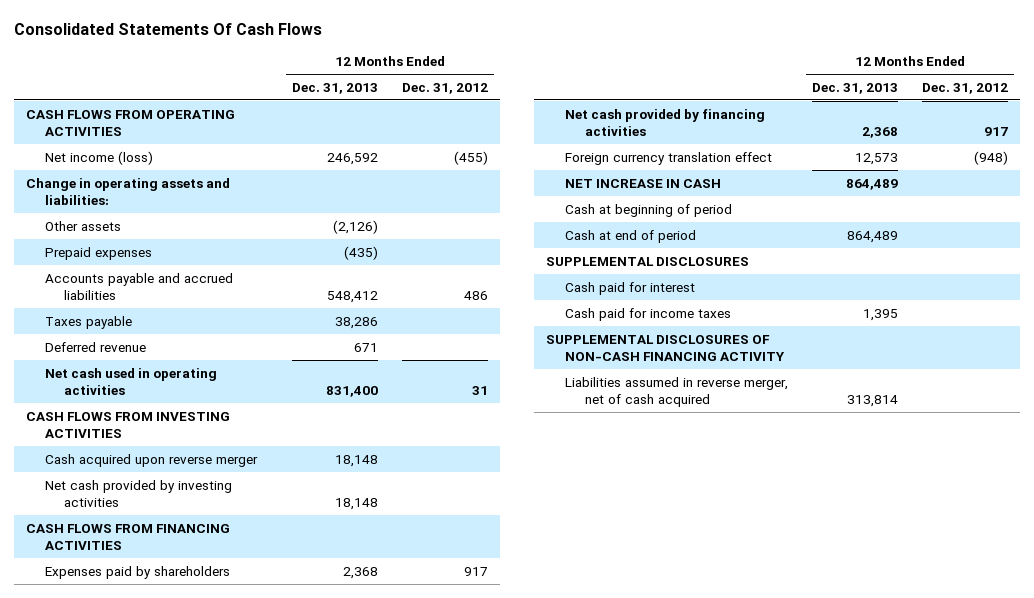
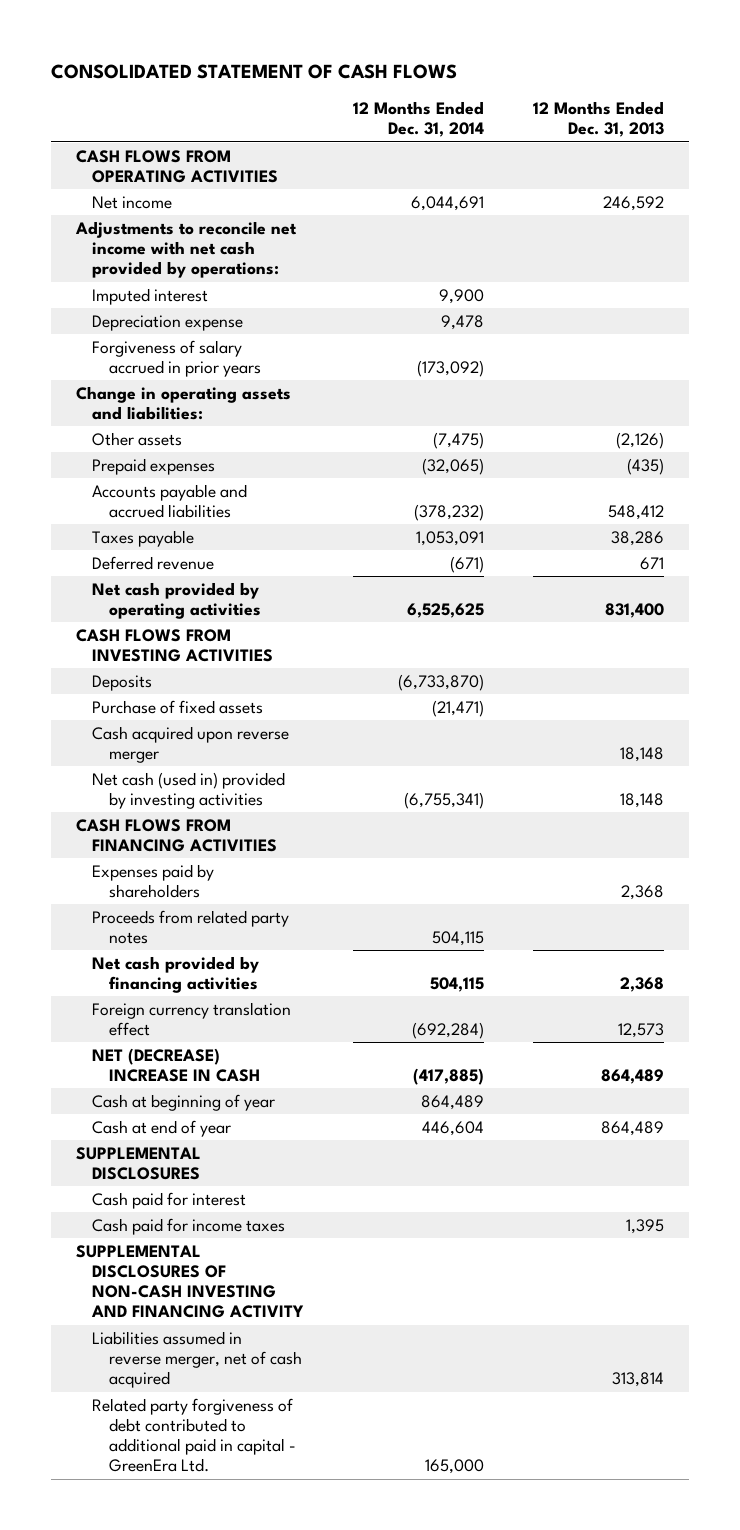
[13,22,322,35] Consolidated Statements Of Cash Flows -> [50,63,457,79] CONSOLIDATED STATEMENT OF CASH FLOWS
[401,83,488,95] Dec. 31, 2012 -> none
none -> [352,101,484,138] 12 Months Ended Dec. 31, 2014
[44,150,153,165] Net income (loss) -> [92,195,173,209] Net income
none -> [74,220,297,279] Adjustments to reconcile net income with net cash provided by operations:
none -> [92,287,209,305] Imputed interest
none -> [92,314,244,331] Depreciation expense
none -> [92,339,262,378] Forgiveness of salary accrued in prior years
[44,367,217,395] Net cash used in operating activities -> [92,581,262,620] Net cash provided by operating activities
none -> [92,674,153,691] Deposits
none -> [92,699,264,714] Purchase of fixed assets
[44,479,232,507] Net cash provided by investing activities -> [92,771,286,810] Net cash (used in) provided by investing activities
none -> [92,909,290,945] Proceeds from related party notes
[565,178,722,188] NET INCREASE IN CASH -> [92,1047,261,1083] NET (DECREASE) INCREASE IN CASH
[565,203,733,217] Cash at beginning of period -> [92,1093,276,1111] Cash at beginning of year
[565,229,697,243] Cash at end of period -> [92,1119,232,1137] Cash at end of year
[545,334,786,361] SUPPLEMENTAL DISCLOSURES OF NON-CASH FINANCING ACTIVITY -> [75,1244,305,1319] SUPPLEMENTAL DISCLOSURES OF NON-CASH INVESTING AND FINANCING ACTIVITY
none -> [92,1397,297,1473] Related party forgiveness of debt contributed to additional paid in capital - GreenEra Ltd.

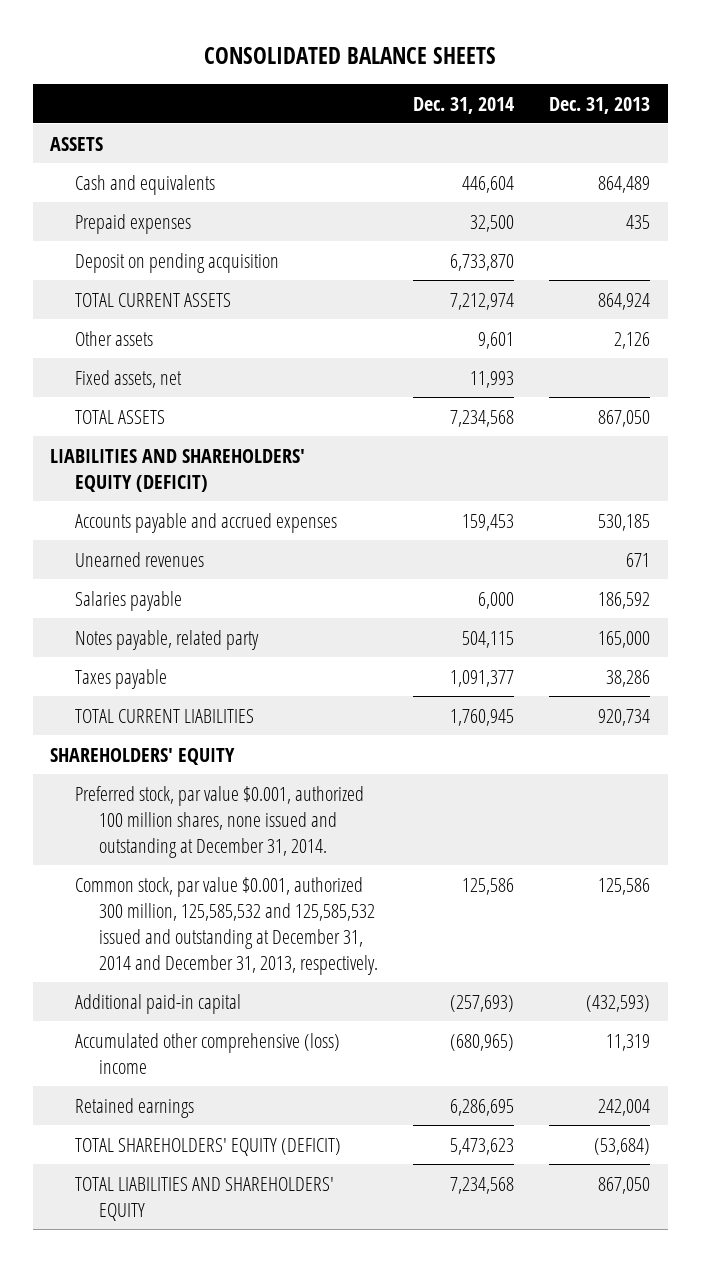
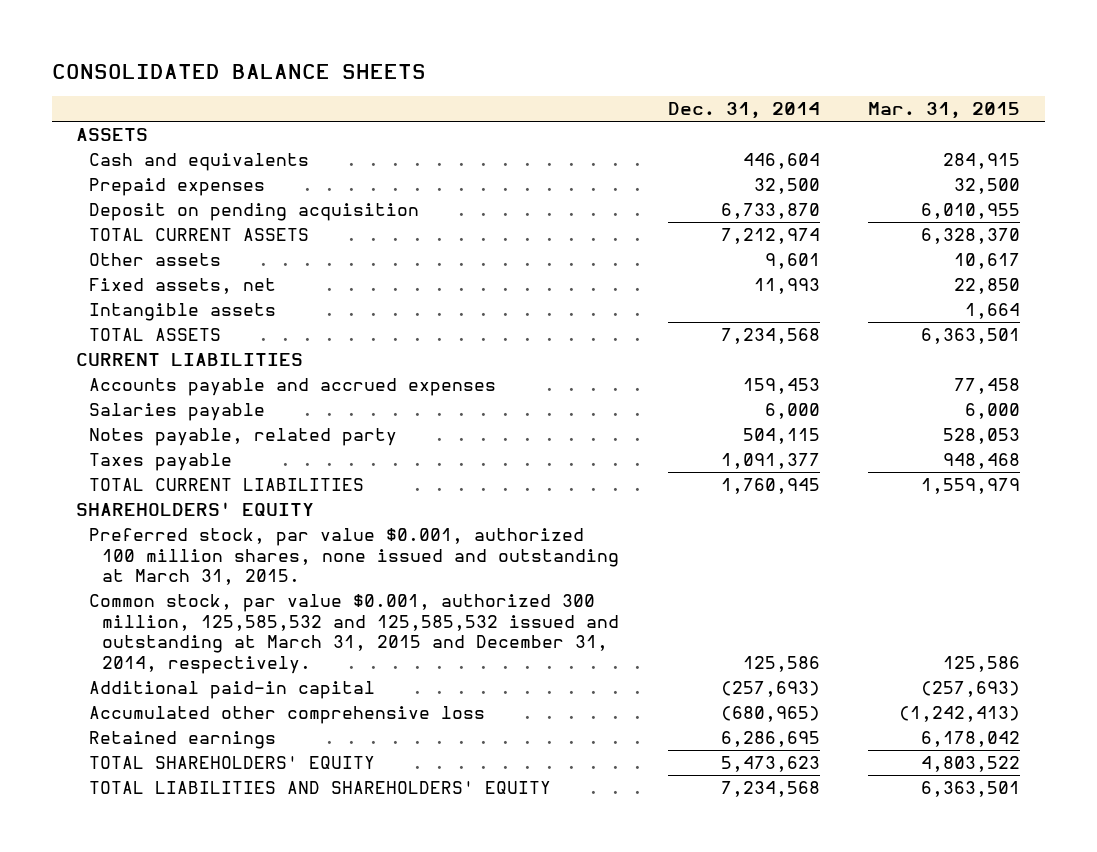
[549,96,651,114] Dec. 31, 2013 -> none
none -> [868,102,1021,120] Mar. 31, 2015
none -> [89,303,277,322] Intangible assets
[50,448,306,492] LIABILITIES AND SHAREHOLDERS' EQUITY (DEFICIT) -> none
none -> [76,353,304,367] CURRENT LIABILITIES
[74,551,204,567] Unearned revenues -> none
[74,785,364,858] Preferred stock, par value $0.001, authorized 100 million shares, none issued and outstanding at December 31, 2014. -> [89,528,620,586] Preferred stock, par value $0.001, authorized 100 million shares, none issued and outstanding at March 31, 2015.
[74,876,379,975] Common stock, par value $0.001, authorized 300 million, 125,585,532 and 125,585,532 issued and outstanding at December 31, 2014 and December 31, 2013, respectively. -> [89,594,620,674] Common stock, par value $0.001, authorized 300 million, 125,585,532 and 125,585,532 issued and outstanding at March 31, 2015 and December 31, 2014, respectively.
[74,1032,340,1074] Accumulated other comprehensive (loss) income -> [89,706,486,725] Accumulated other comprehensive loss
[74,1137,341,1156] TOTAL SHAREHOLDERS' EQUITY (DEFICIT) -> [89,756,376,770] TOTAL SHAREHOLDERS' EQUITY

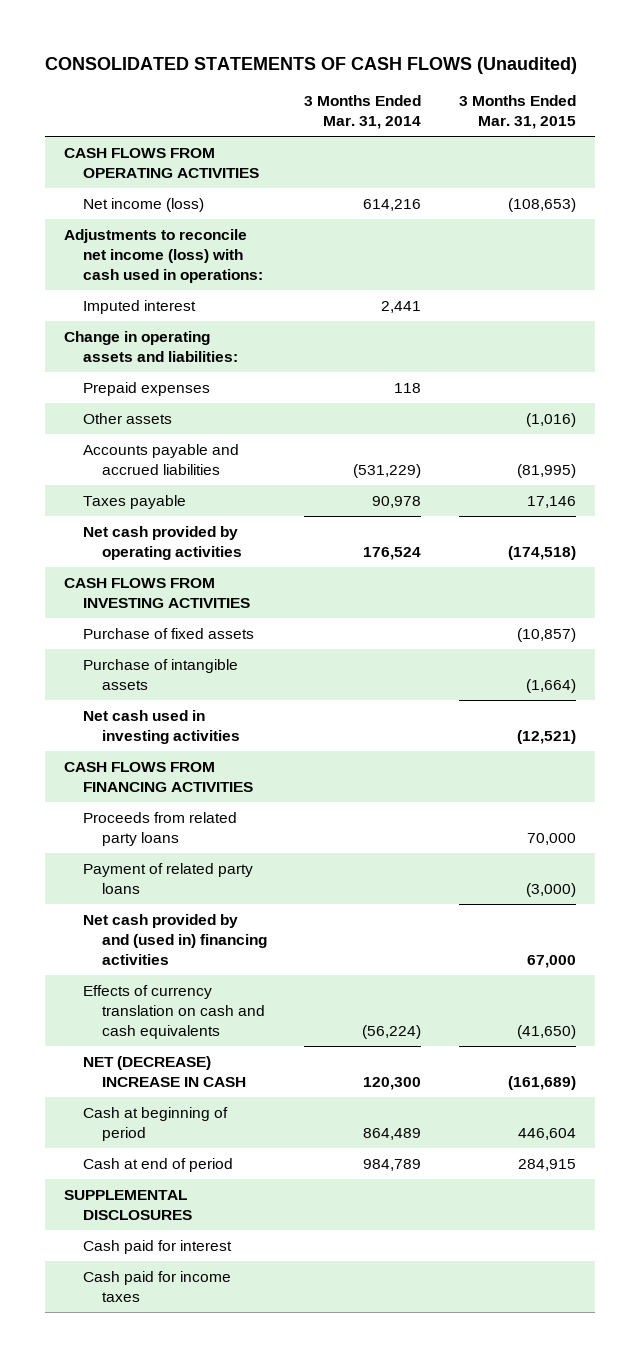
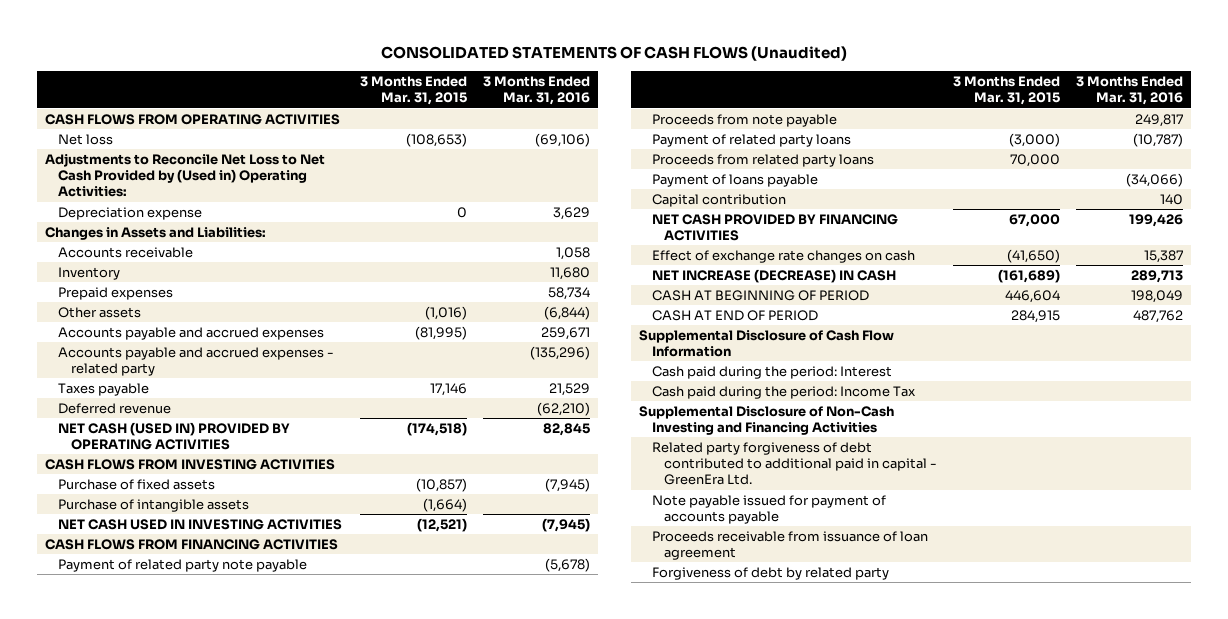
[304,94,422,130] 3 Months Ended Mar. 31, 2014 -> none
none -> [482,76,590,106] 3 Months Ended Mar. 31, 2016
[82,299,196,314] Imputed interest -> none
[82,197,204,212] Net income (loss) -> [58,134,114,146] Net loss
[64,228,263,284] Adjustments to reconcile net income (loss) with cash used in operations: -> [45,153,326,198] Adjustments to Reconcile Net Loss to Net Cash Provided by (Used in) Operating Activities:
none -> [58,207,203,221] Depreciation expense
[64,330,238,363] Change in operating assets and liabilities: -> [45,227,267,241] Changes in Assets and Liabilities:
none -> [58,247,194,259] Accounts receivable
none -> [58,267,121,281] Inventory
[82,443,239,476] Accounts payable and accrued liabilities -> [58,327,325,341] Accounts payable and accrued expenses
none -> [58,347,335,377] Accounts payable and accrued expenses - related party
none -> [58,403,172,415] Deferred revenue
[82,525,242,561] Net cash provided by operating activities -> [58,422,291,451] NET CASH (USED IN) PROVIDED BY OPERATING ACTIVITIES
[82,709,240,745] Net cash used in investing activities -> [58,519,343,531] NET CASH USED IN INVESTING ACTIVITIES
none -> [58,559,308,573] Payment of related party note payable
none -> [651,114,837,128] Proceeds from note payable
[82,811,237,847] Proceeds from related party loans -> [651,154,874,168] Proceeds from related party loans
none -> [651,174,818,188] Payment of loans payable
none -> [651,194,786,208] Capital contribution
[82,913,267,966] Net cash provided by and (used in) financing activities -> [651,214,898,242] NET CASH PROVIDED BY FINANCING ACTIVITIES
[82,984,265,1040] Effects of currency translation on cash and cash equivalents -> [651,250,915,264] Effect of exchange rate changes on cash
[82,1055,246,1088] NET (DECREASE) INCREASE IN CASH -> [651,269,896,284] NET INCREASE (DECREASE) IN CASH
[82,1106,228,1142] Cash at beginning of period -> [651,290,869,302] CASH AT BEGINNING OF PERIOD
[82,1157,233,1172] Cash at end of period -> [651,310,818,322] CASH AT END OF PERIOD
[64,1189,192,1221] SUPPLEMENTAL DISCLOSURES -> [638,330,894,358] Supplemental Disclosure of Cash Flow Information
[82,1239,232,1254] Cash paid for interest -> [651,366,892,380] Cash paid during the period: Interest
[82,1270,231,1303] Cash paid for income taxes -> [651,386,916,400] Cash paid during the period: Income Tax
none -> [638,406,894,436] Supplemental Disclosure of Non-Cash Investing and Financing Activities
none -> [651,442,938,486] Related party forgiveness of debt contributed to additional paid in capital - GreenEra Ltd.
none -> [651,495,886,525] Note payable issued for payment of accounts payable
none -> [651,531,928,561] Proceeds receivable from issuance of loan agreement
none -> [651,567,889,581] Forgiveness of debt by related party

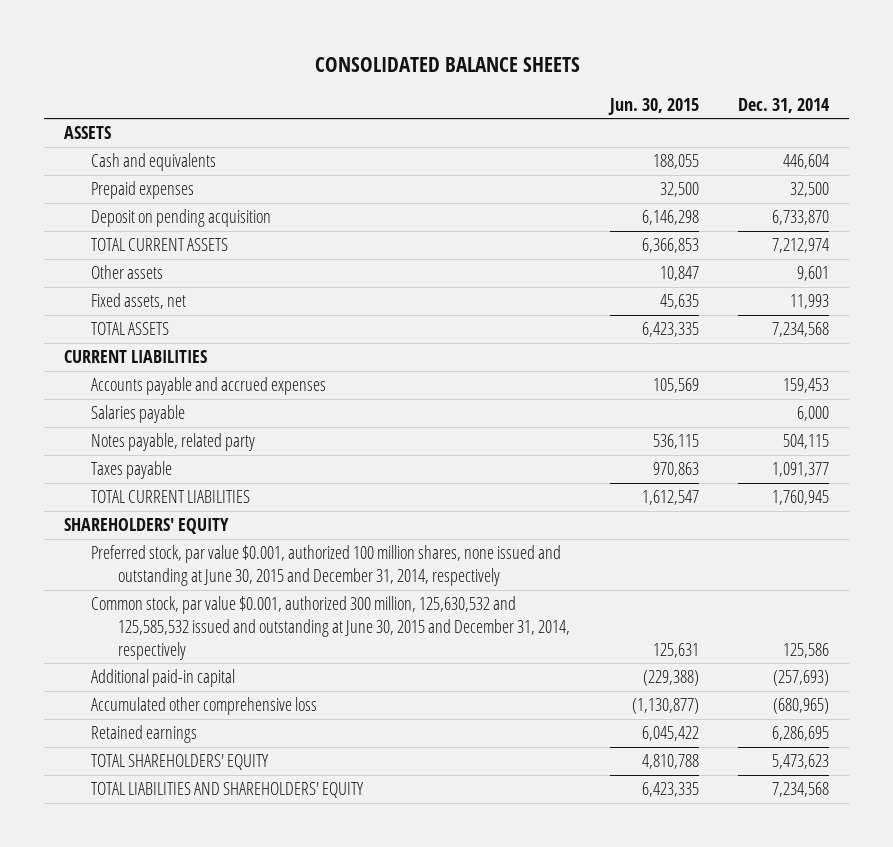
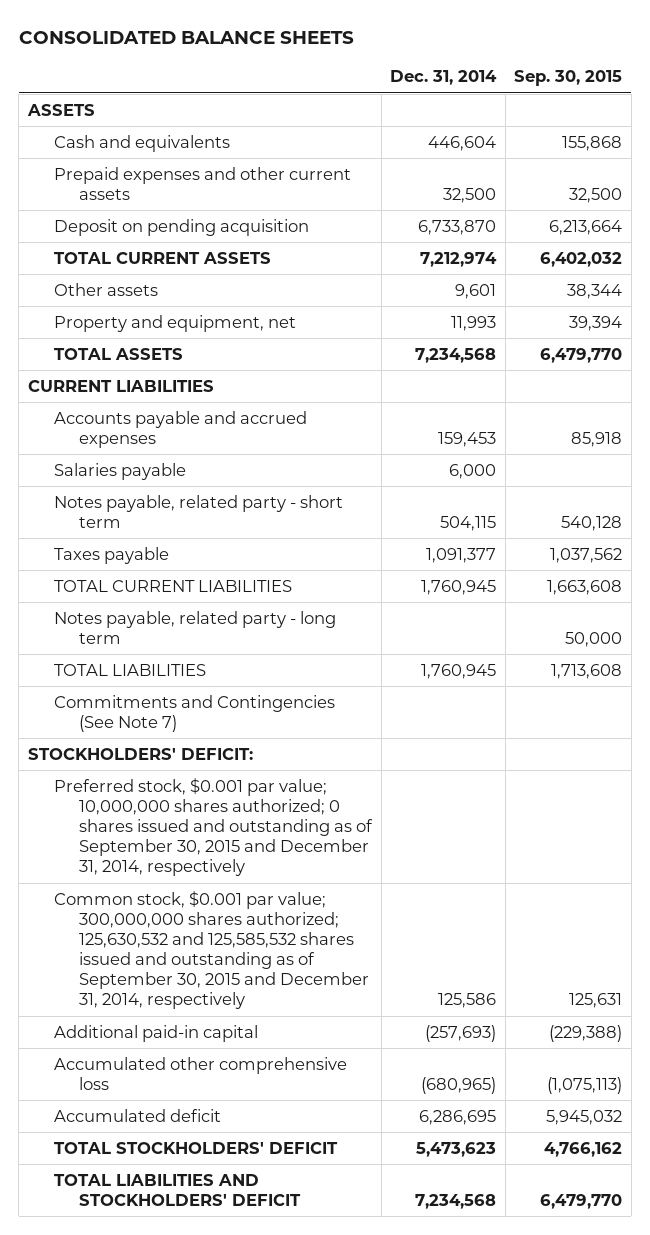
[607,97,699,115] Jun. 30, 2015 -> none
none -> [514,70,623,87] Sep. 30, 2015
[90,181,194,200] Prepaid expenses -> [53,166,351,200] Prepaid expenses and other current assets
[90,293,186,310] Fixed assets, net -> [53,314,296,332] Property and equipment, net
[90,433,255,452] Notes payable, related party -> [53,494,343,528] Notes payable, related party - short term
none -> [53,610,336,644] Notes payable, related party - long term
none -> [53,663,206,676] TOTAL LIABILITIES
none -> [53,694,335,732] Commitments and Contingencies (See Note 7)
[63,518,229,535] SHAREHOLDERS' EQUITY -> [27,747,253,760] STOCKHOLDERS' DEFICIT:
[90,545,561,587] Preferred stock, par value $0.001, authorized 100 million shares, none issued and outstanding at June 30, 2015 and December 31, 2014, respectively -> [53,777,374,877] Preferred stock, $0.001 par value; 10,000,000 shares authorized; 0 shares issued and outstanding as of September 30, 2015 and December 31, 2014, respectively
[90,596,570,660] Common stock, par value $0.001, authorized 300 million, 125,630,532 and 125,585,532 issued and outstanding at June 30, 2015 and December 31, 2014, respectively -> [53,890,370,1010] Common stock, $0.001 par value; 300,000,000 shares authorized; 125,630,532 and 125,585,532 shares issued and outstanding as of September 30, 2015 and December 31, 2014, respectively
[90,725,197,744] Retained earnings -> [53,1108,221,1122] Accumulated deficit
[90,754,269,771] TOTAL SHAREHOLDERS' EQUITY -> [53,1141,338,1154] TOTAL STOCKHOLDERS' DEFICIT
[90,782,364,799] TOTAL LIABILITIES AND SHAREHOLDERS' EQUITY -> [53,1173,302,1206] TOTAL LIABILITIES AND STOCKHOLDERS' DEFICIT

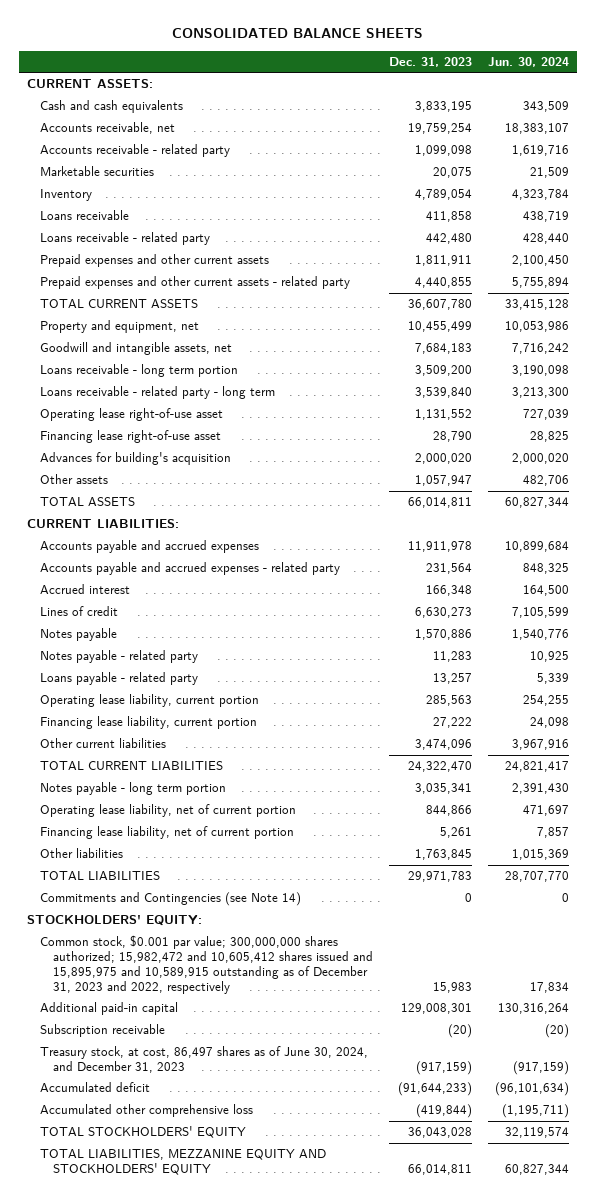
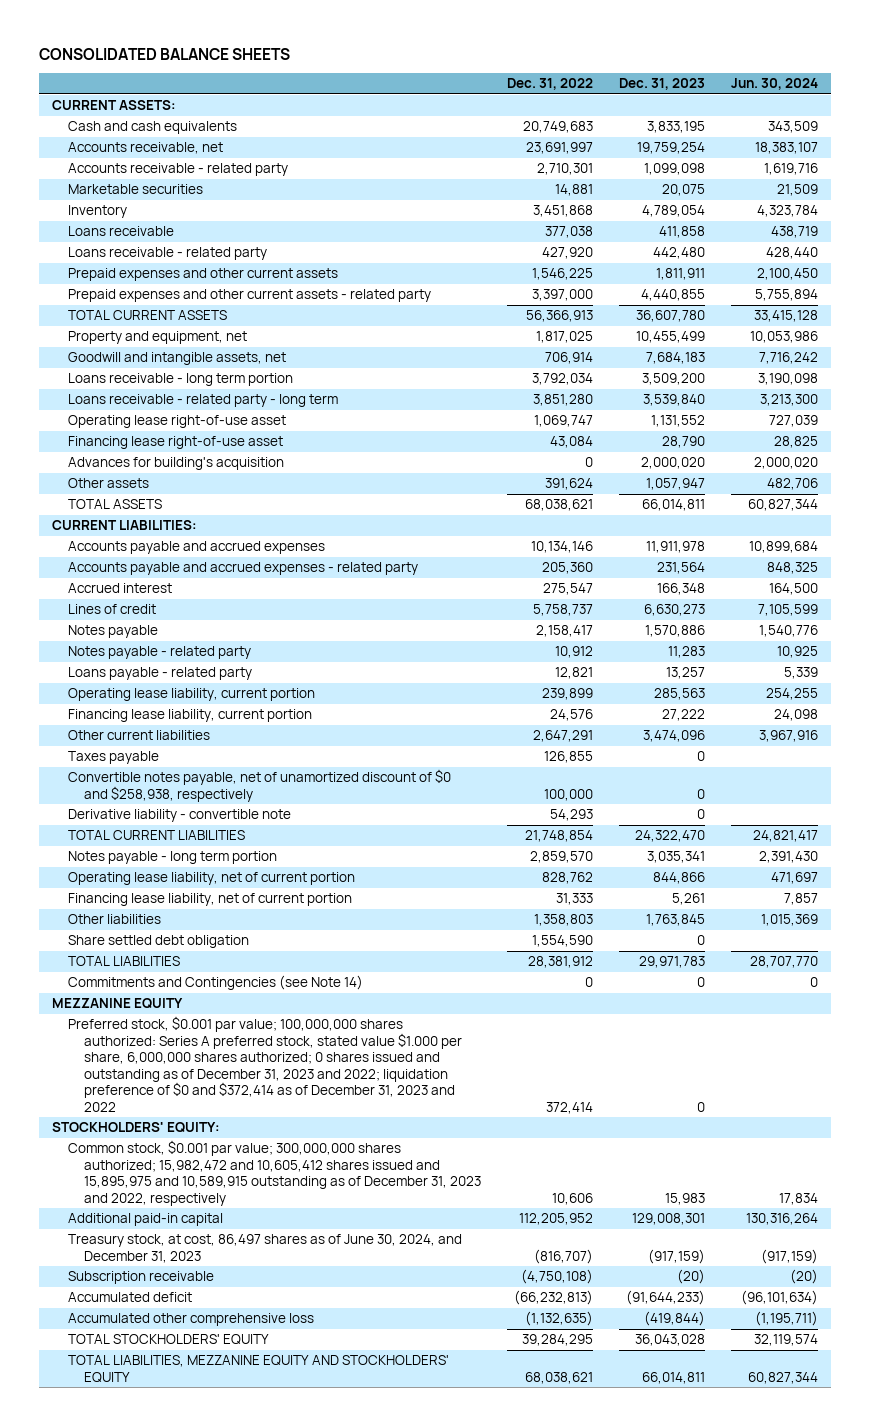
none -> [507,78,594,91] Dec. 31, 2022
none -> [68,751,160,765] Taxes payable
none -> [68,769,452,802] Convertible notes payable, net of unamortized discount of $0 and $258,938, respectively
none -> [68,809,292,823] Derivative liability - convertible note
none -> [68,935,250,949] Share settled debt obligation
none -> [52,998,184,1010] MEZZANINE EQUITY
none -> [68,1016,463,1112] Preferred stock, $0.001 par value; 100,000,000 shares authorized: Series A preferred stock, stated value $1.000 per share, 6,000,000 shares authorized; 0 shares issued and outstanding as of December 31, 2023 and 2022; liquidation preference of $0 and $372,414 as of December 31, 2023 and 2022
[39,1024,165,1038] Subscription receivable -> [68,1271,215,1285] Subscription receivable

